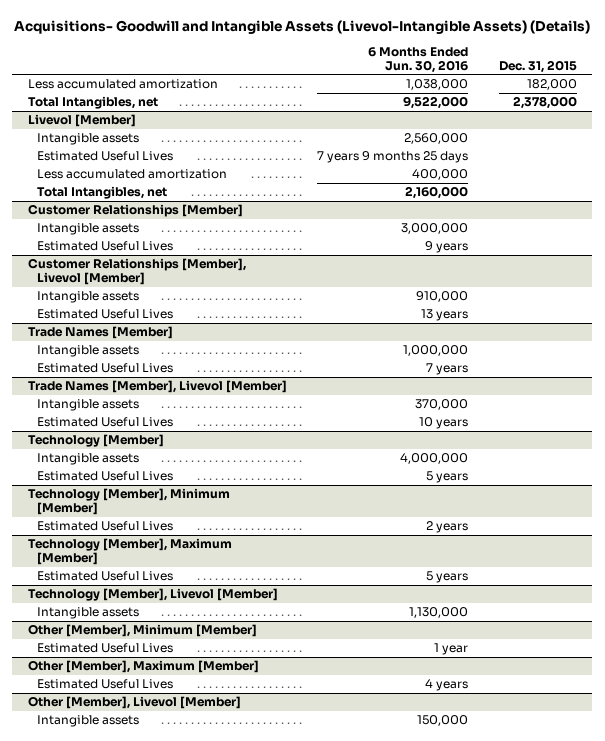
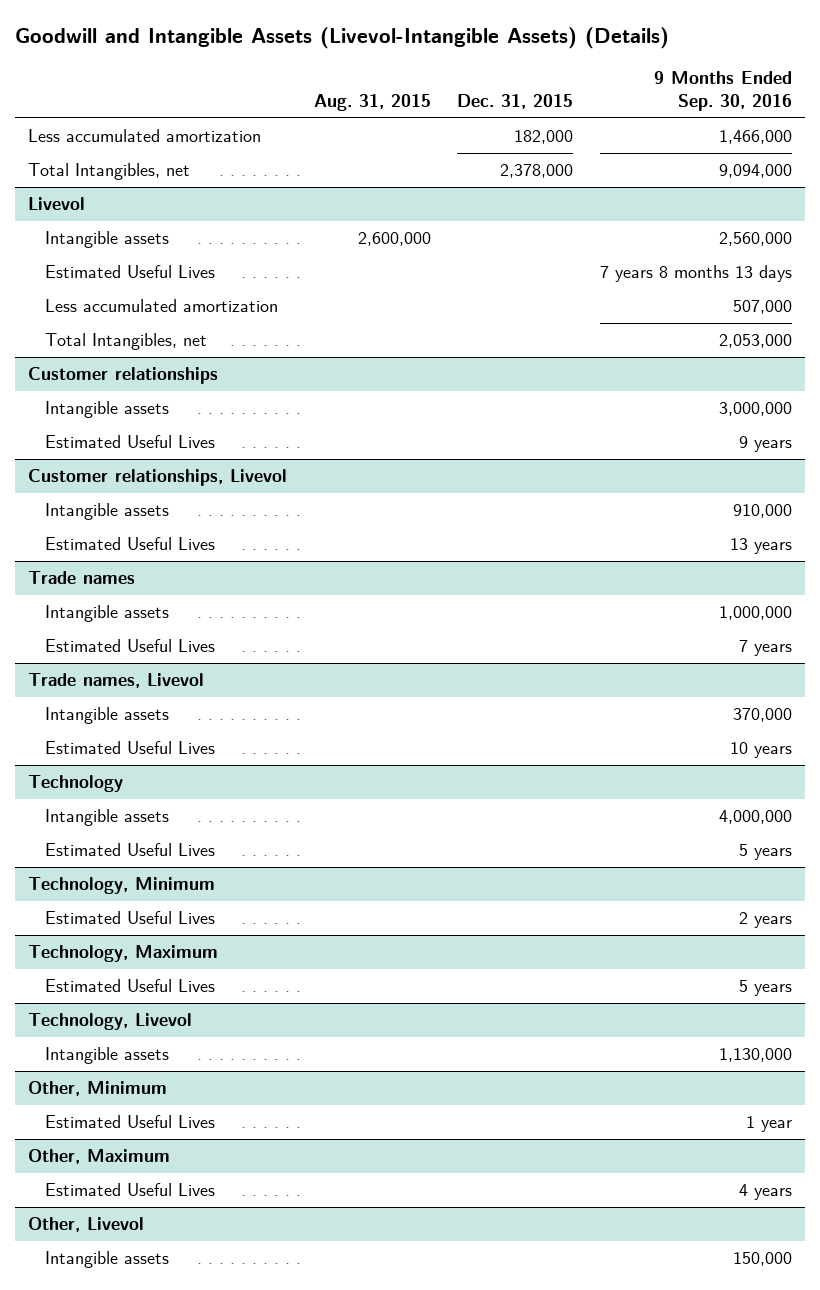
[14,19,591,34] Acquisitions- Goodwill and Intangible Assets (Livevol-Intangible Assets) (Details) -> [15,26,670,49] Goodwill and Intangible Assets (Livevol-Intangible Assets) (Details)
[368,46,469,73] 6 Months Ended Jun. 30, 2016 -> none
none -> [313,93,431,111] Aug. 31, 2015
none -> [653,70,792,111] 9 Months Ended Sep. 30, 2016
[27,114,136,128] Livevol [Member] -> [28,197,86,211] Livevol
[27,204,243,218] Customer Relationships [Member] -> [28,367,219,385] Customer relationships
[27,258,246,286] Customer Relationships [Member], Livevol [Member] -> [28,469,288,487] Customer relationships, Livevol
[27,326,173,340] Trade Names [Member] -> [28,571,136,585] Trade names
[27,380,287,394] Trade Names [Member], Livevol [Member] -> [28,673,205,689] Trade names, Livevol
[27,434,164,448] Technology [Member] -> [28,775,124,793] Technology
[27,488,230,516] Technology [Member], Minimum [Member] -> [28,877,216,895] Technology, Minimum
[27,538,232,566] Technology [Member], Maximum [Member] -> [28,945,219,963] Technology, Maximum
[27,588,278,602] Technology [Member], Livevol [Member] -> [28,1013,193,1031] Technology, Livevol
[27,624,257,638] Other [Member], Minimum [Member] -> [28,1081,168,1097] Other, Minimum
[27,660,259,674] Other [Member], Maximum [Member] -> [28,1149,171,1165] Other, Maximum
[27,696,241,710] Other [Member], Livevol [Member] -> [28,1217,145,1233] Other, Livevol

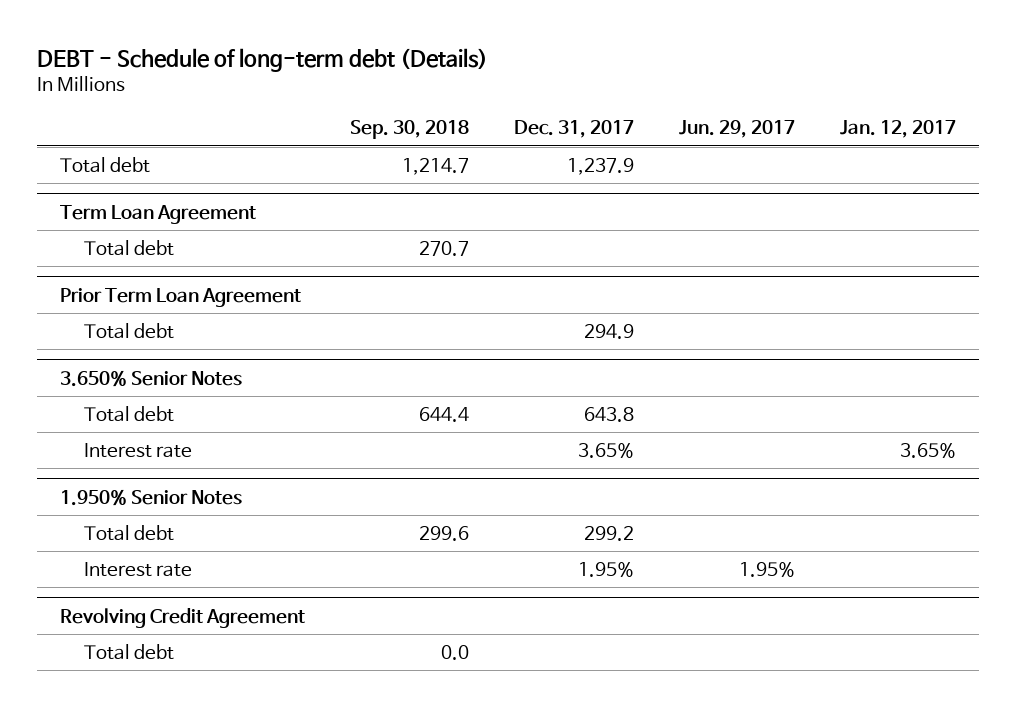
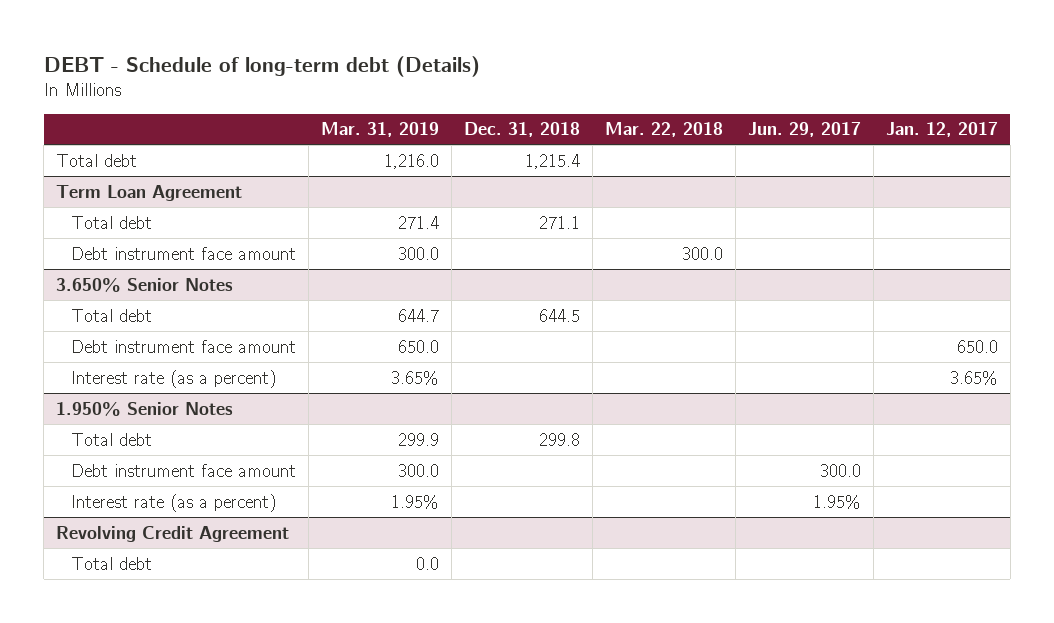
[349,120,469,140] Sep. 30, 2018 -> none
[513,120,634,139] Dec. 31, 2017 -> none
none -> [321,122,440,138] Mar. 31, 2019
none -> [464,122,581,138] Dec. 31, 2018
none -> [604,122,723,138] Mar. 22, 2018
[59,287,301,307] Prior Term Loan Agreement -> none
[84,322,175,339] Total debt -> none
none -> [71,246,297,260] Debt instrument face amount
none -> [71,339,297,353] Debt instrument face amount
[84,442,193,458] Interest rate -> [71,369,277,388] Interest rate (as a percent)
none -> [71,463,297,477] Debt instrument face amount
[84,561,193,577] Interest rate -> [71,493,277,512] Interest rate (as a percent)

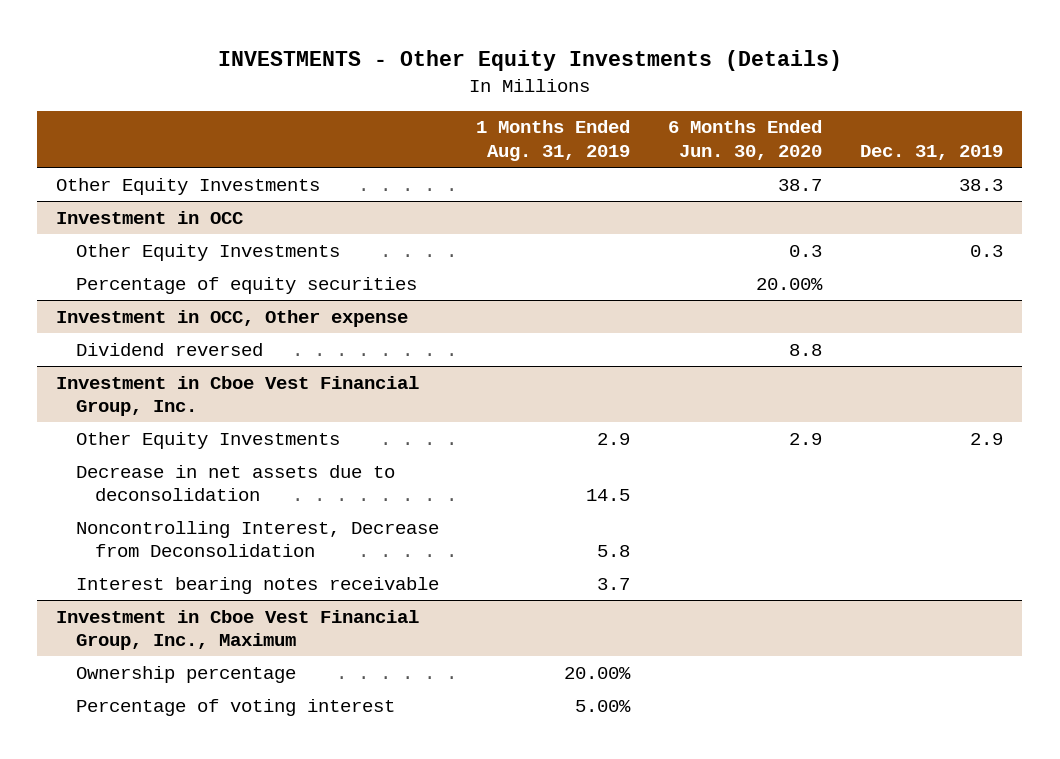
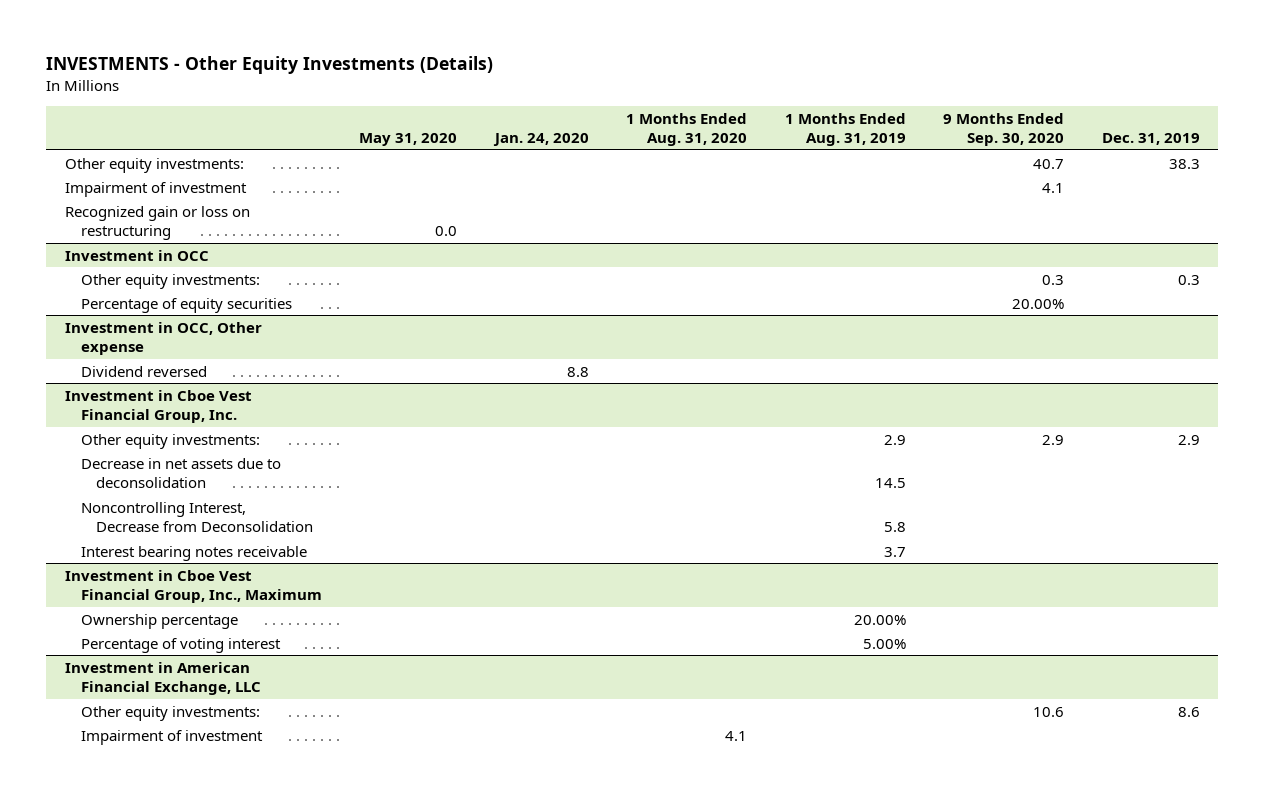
[668,120,823,160] 6 Months Ended Jun. 30, 2020 -> none
none -> [359,132,458,146] May 31, 2020
none -> [492,132,589,146] Jan. 24, 2020
none -> [626,112,748,146] 1 Months Ended Aug. 31, 2020
none -> [943,112,1065,146] 9 Months Ended Sep. 30, 2020
[56,177,321,195] Other Equity Investments -> [65,157,245,173] Other equity investments:
none -> [65,181,248,197] Impairment of investment
none -> [65,205,251,240] Recognized gain or loss on restructuring
[75,243,340,261] Other Equity Investments -> [80,273,260,289] Other equity investments:
[75,431,340,449] Other Equity Investments -> [80,433,260,449] Other equity investments:
none -> [65,661,261,695] Investment in American Financial Exchange, LLC
none -> [80,705,260,721] Other equity investments:
none -> [80,729,263,745] Impairment of investment

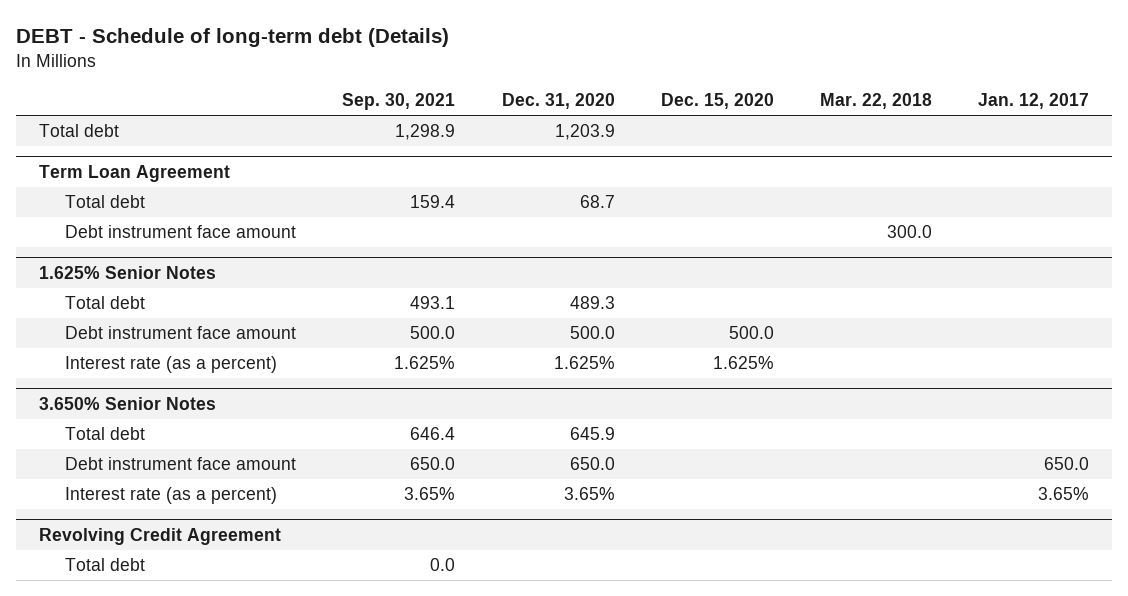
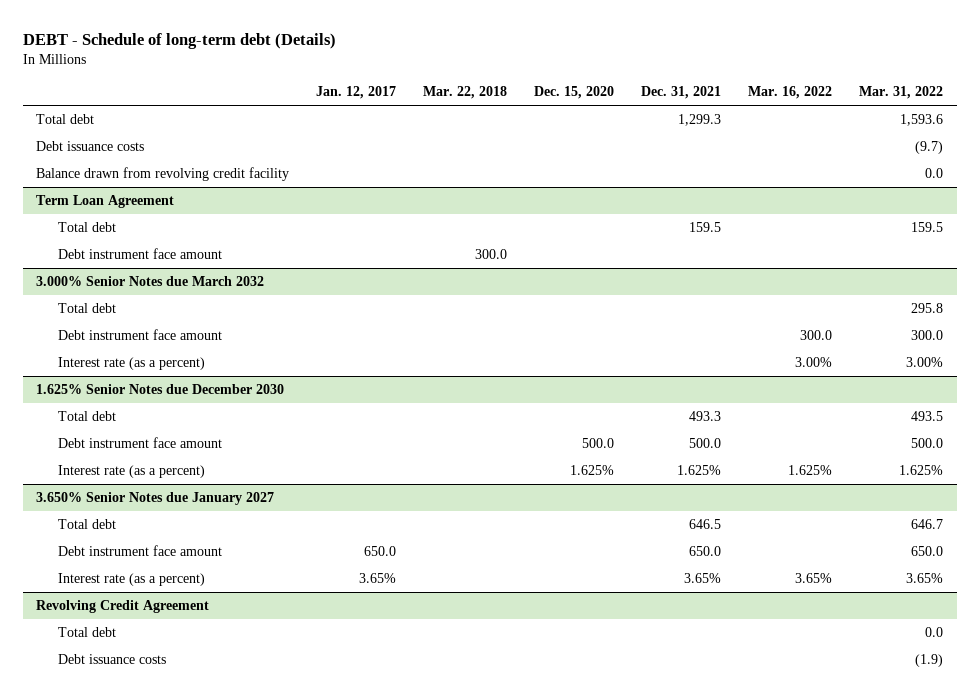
[342,93,456,111] Sep. 30, 2021 -> none
[501,93,615,110] Dec. 31, 2020 -> none
none -> [641,86,722,100] Dec. 31, 2021
none -> [748,86,833,100] Mar. 16, 2022
none -> [859,86,944,100] Mar. 31, 2022
none -> [36,141,145,152] Debt issuance costs
none -> [36,167,290,182] Balance drawn from revolving credit facility
none -> [36,276,265,287] 3.000% Senior Notes due March 2032
none -> [58,303,117,314] Total debt
none -> [58,329,223,341] Debt instrument face amount
none -> [58,357,206,371] Interest rate (as a percent)
[38,266,216,280] 1.625% Senior Notes -> [36,384,285,395] 1.625% Senior Notes due December 2030
[38,397,216,411] 3.650% Senior Notes -> [36,492,275,506] 3.650% Senior Notes due January 2027
none -> [58,654,167,665] Debt issuance costs

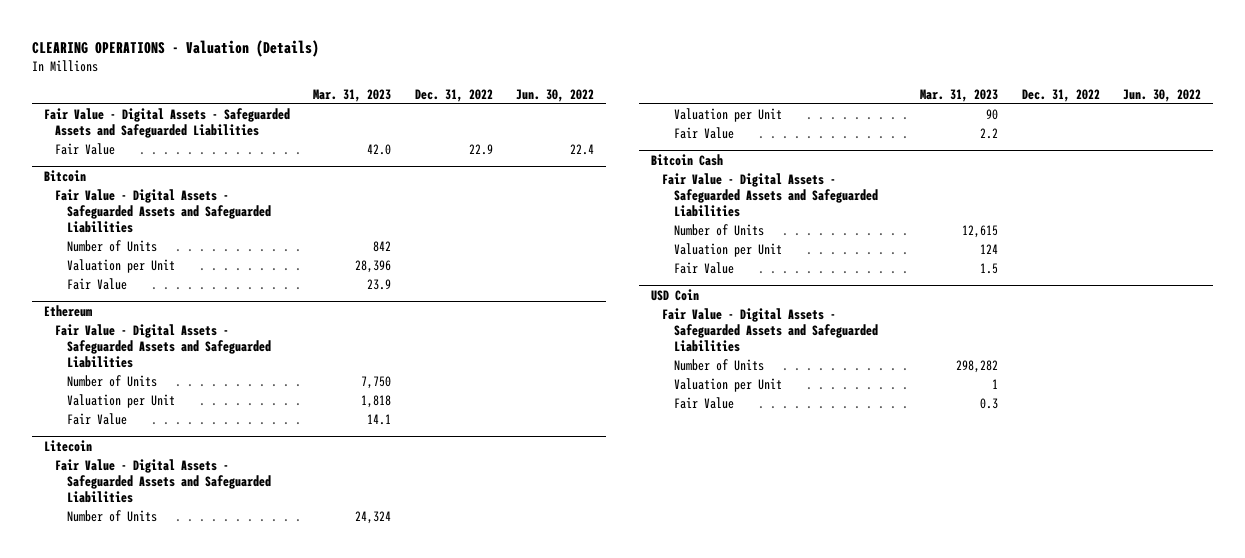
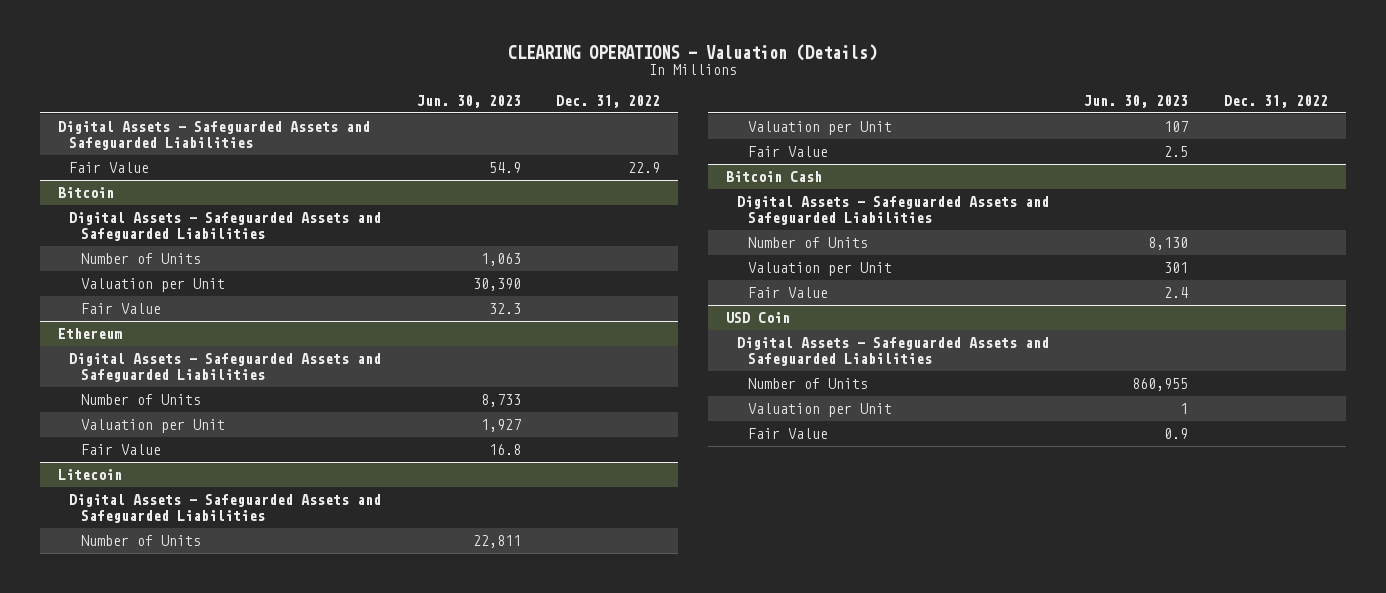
[313,88,392,102] Mar. 31, 2023 -> none
[515,88,594,102] Jun. 30, 2022 -> none
none -> [416,94,521,108] Jun. 30, 2023
[43,108,290,139] Fair Value - Digital Assets - Safeguarded Assets and Safeguarded Liabilities -> [57,121,370,150] Digital Assets - Safeguarded Assets and Safeguarded Liabilities
[55,189,271,234] Fair Value - Digital Assets - Safeguarded Assets and Safeguarded Liabilities -> [69,212,382,241] Digital Assets - Safeguarded Assets and Safeguarded Liabilities
[55,324,271,369] Fair Value - Digital Assets - Safeguarded Assets and Safeguarded Liabilities -> [69,353,382,382] Digital Assets - Safeguarded Assets and Safeguarded Liabilities
[55,459,271,504] Fair Value - Digital Assets - Safeguarded Assets and Safeguarded Liabilities -> [69,494,382,523] Digital Assets - Safeguarded Assets and Safeguarded Liabilities
[662,173,878,218] Fair Value - Digital Assets - Safeguarded Assets and Safeguarded Liabilities -> [737,196,1050,225] Digital Assets - Safeguarded Assets and Safeguarded Liabilities
[662,308,878,353] Fair Value - Digital Assets - Safeguarded Assets and Safeguarded Liabilities -> [737,337,1050,366] Digital Assets - Safeguarded Assets and Safeguarded Liabilities

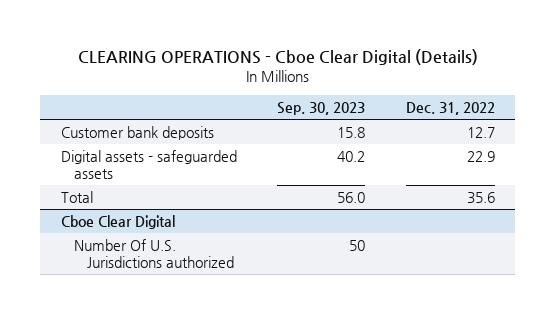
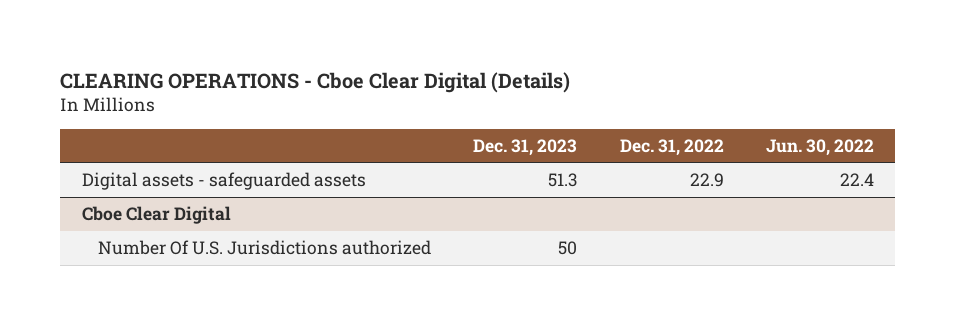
[277,101,366,115] Sep. 30, 2023 -> none
none -> [473,138,578,156] Dec. 31, 2023
none -> [766,138,875,156] Jun. 30, 2022
[60,125,214,140] Customer bank deposits -> none
[60,190,93,203] Total -> none

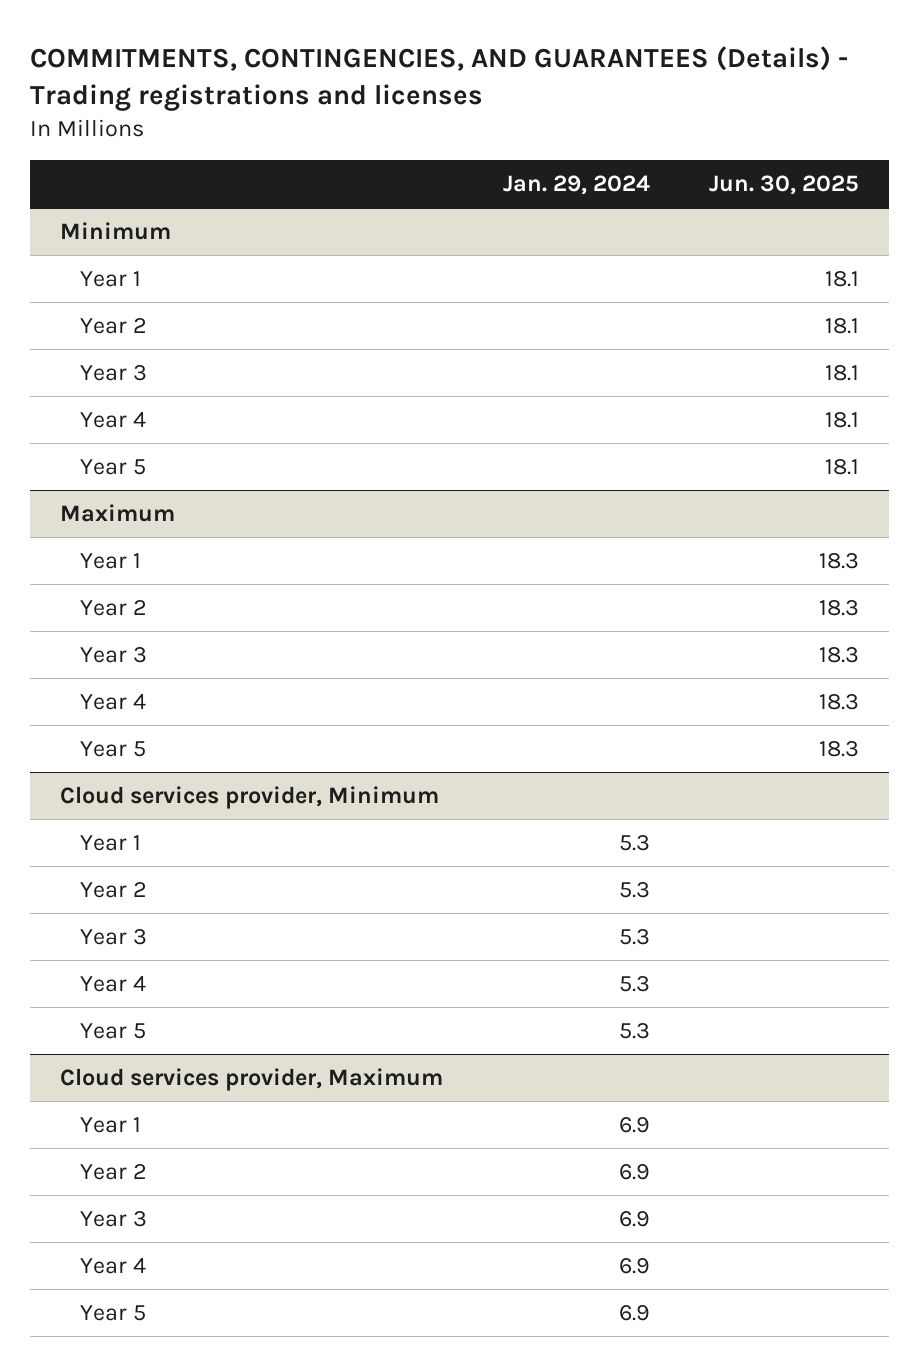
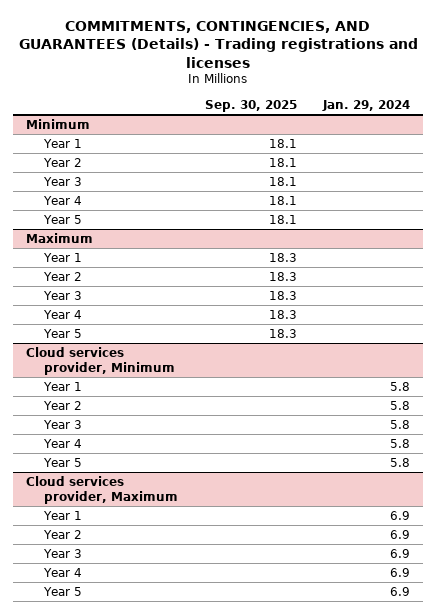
[709,174,860,195] Jun. 30, 2025 -> none
none -> [204,99,297,112] Sep. 30, 2025
[618,835,650,852] 5.3 -> [390,381,411,391] 5.8
[618,882,650,899] 5.3 -> [390,400,411,410] 5.8
[618,929,650,946] 5.3 -> [390,419,411,429] 5.8
[618,976,650,993] 5.3 -> [390,438,411,448] 5.8
[618,1023,650,1040] 5.3 -> [390,457,411,467] 5.8

